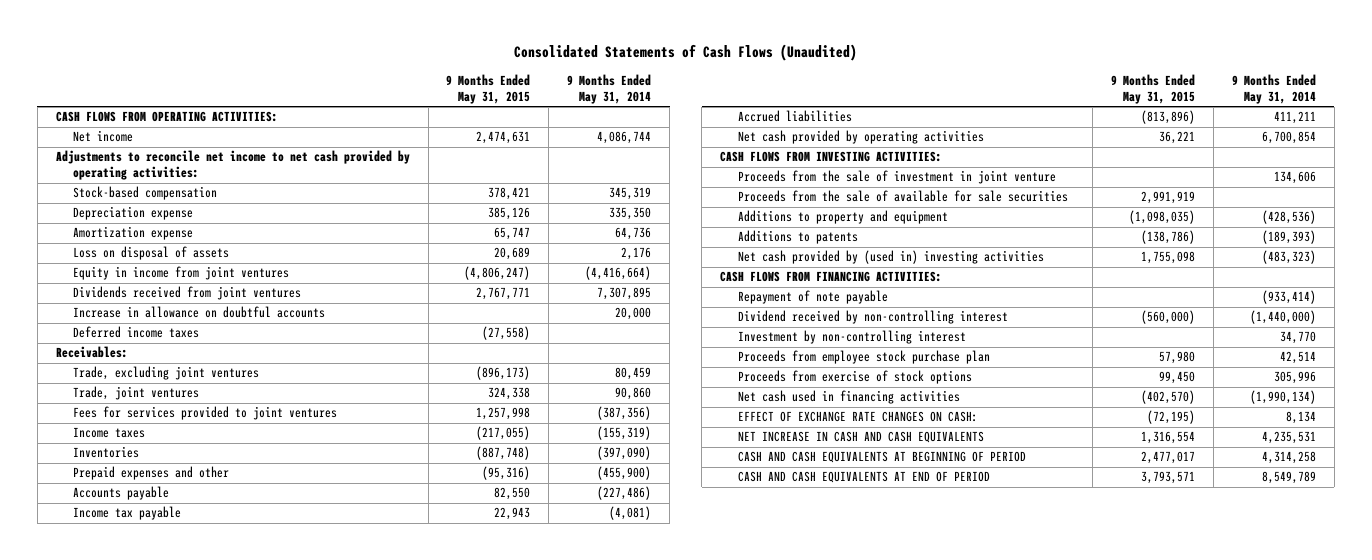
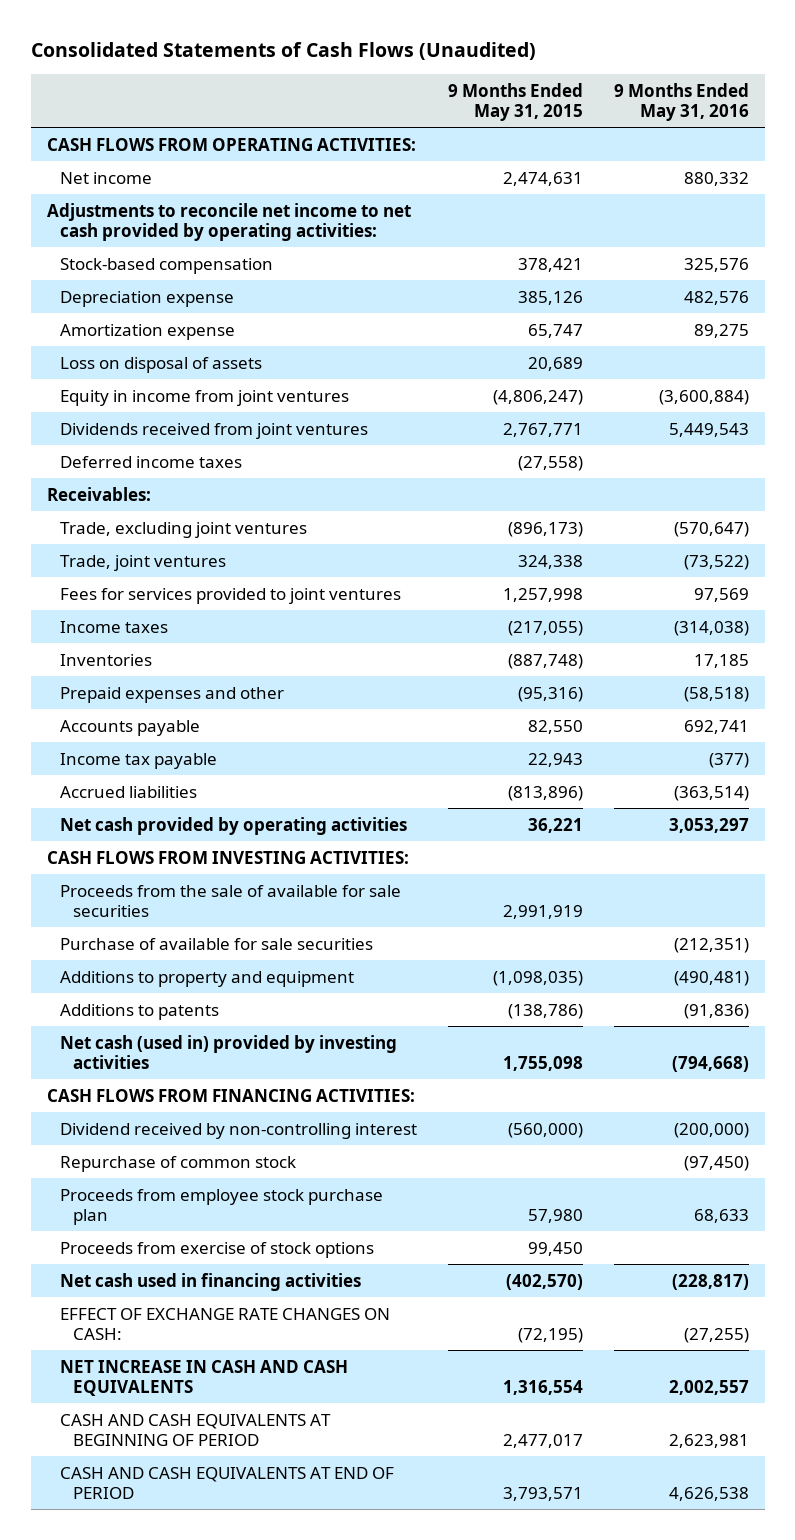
[567,73,652,104] 9 Months Ended May 31, 2014 -> none
none -> [613,82,749,122] 9 Months Ended May 31, 2016
[73,306,326,319] Increase in allowance on doubtful accounts -> none
[738,170,1057,185] Proceeds from the sale of investment in joint venture -> none
none -> [59,937,373,950] Purchase of available for sale securities
[738,250,1045,265] Net cash provided by (used in) investing activities -> [59,1034,397,1069] Net cash (used in) provided by investing activities
[738,290,889,305] Repayment of note payable -> none
[738,330,967,345] Investment by non-controlling interest -> none
none -> [59,1155,296,1172] Repurchase of common stock

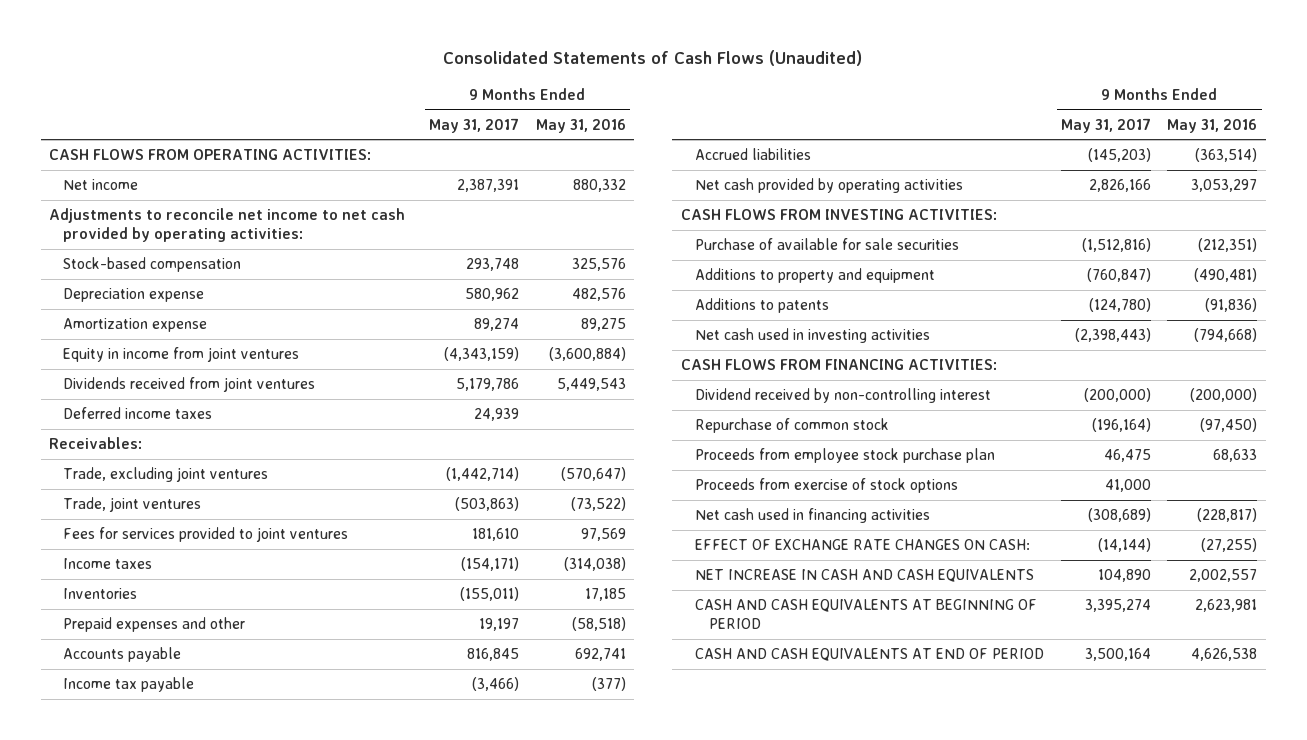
[447,82,583,122] 9 Months Ended May 31, 2015 -> none
none -> [429,117,520,133] May 31, 2017
[59,356,262,373] Loss on disposal of assets -> none
[59,884,401,917] Proceeds from the sale of available for sale securities -> none
[59,1034,397,1069] Net cash (used in) provided by investing activities -> [695,328,931,344] Net cash used in investing activities

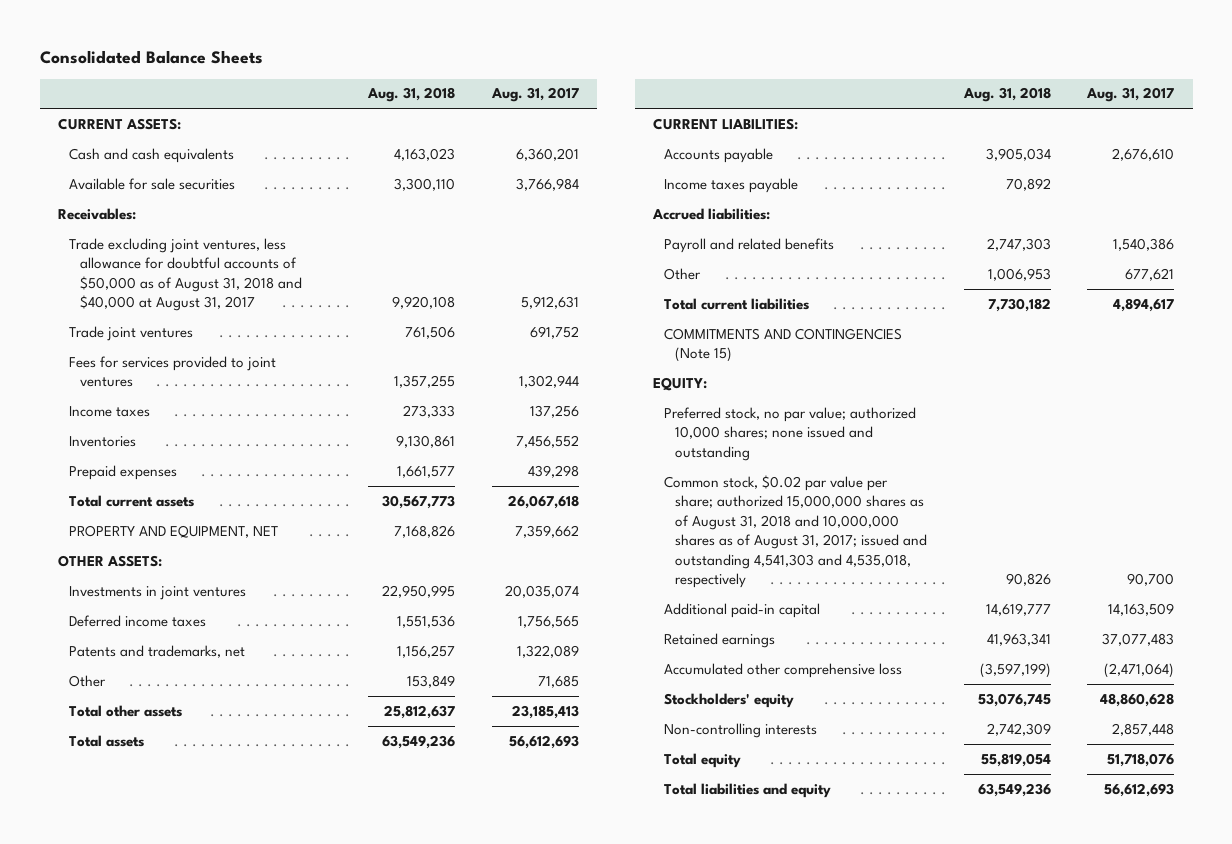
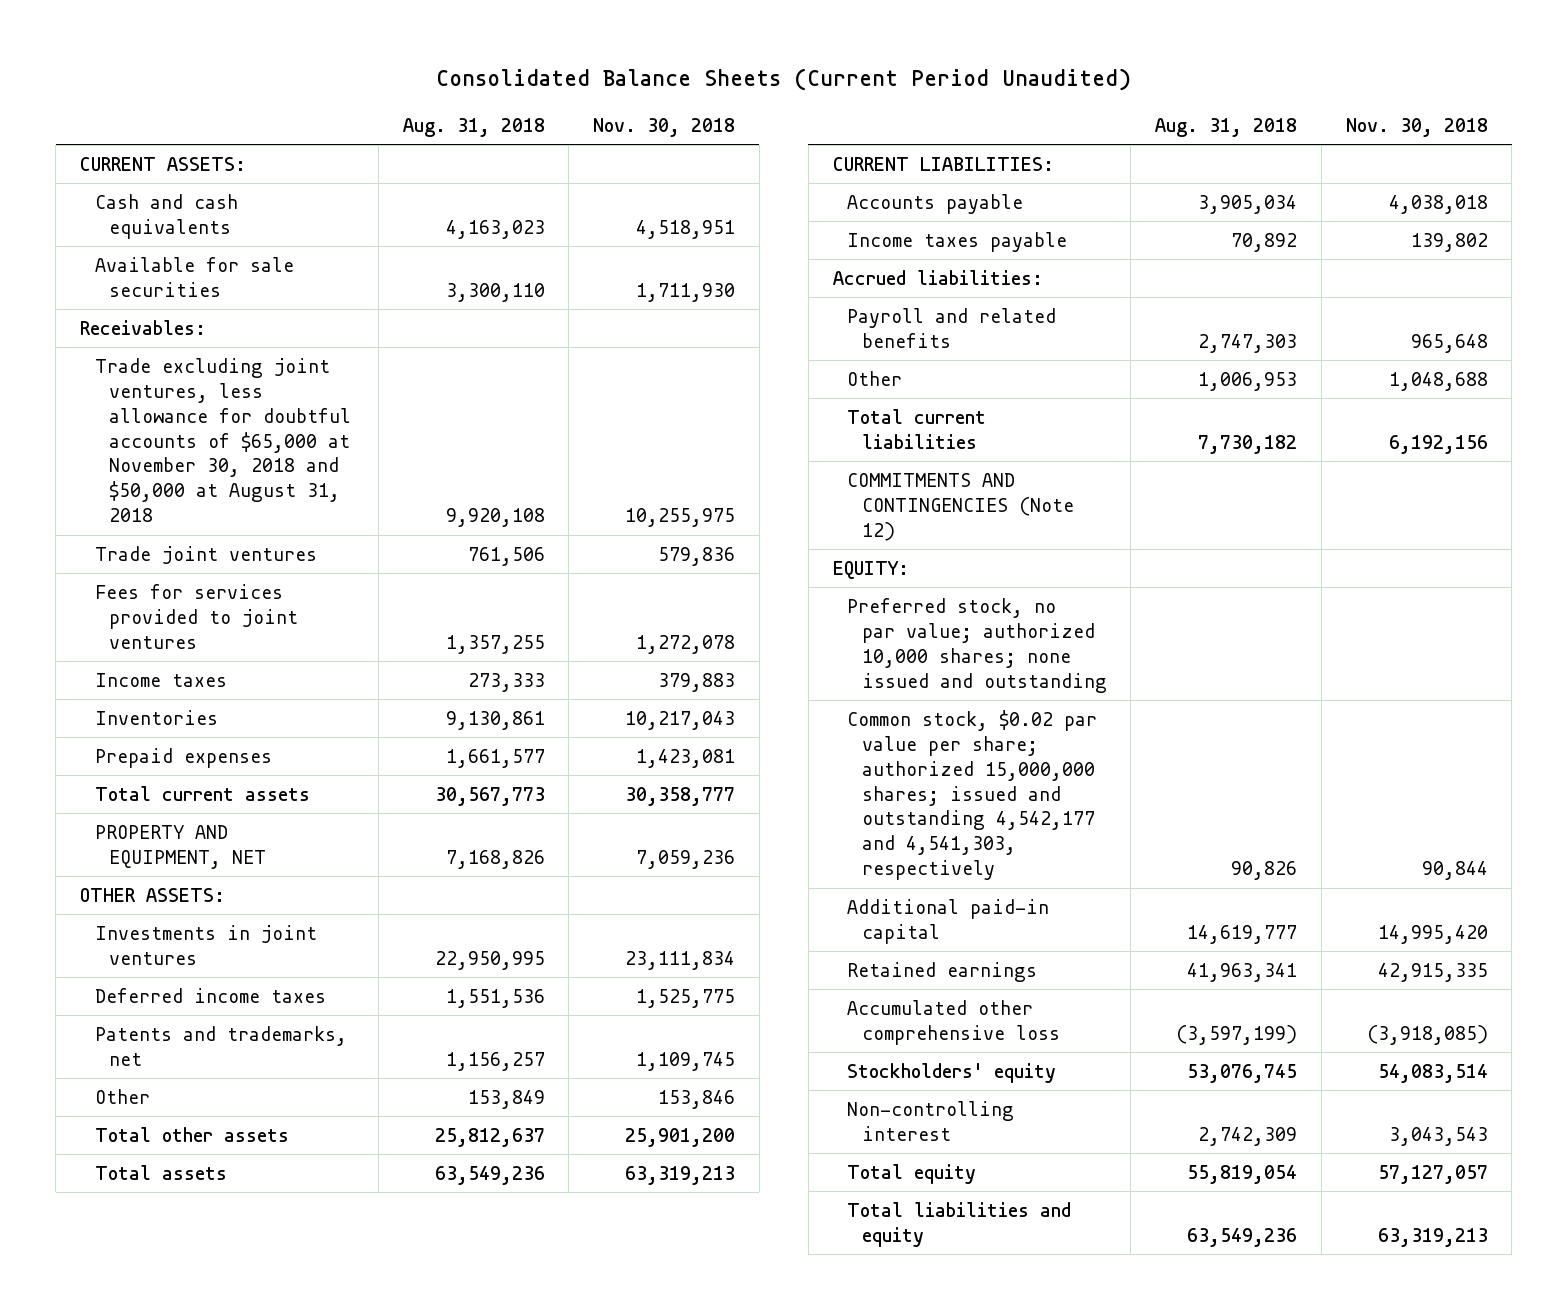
[39,50,263,65] Consolidated Balance Sheets -> [435,68,1131,92] Consolidated Balance Sheets (Current Period Unaudited)
[490,87,579,103] Aug. 31, 2017 -> none
none -> [593,117,736,137] Nov. 30, 2018
[68,237,302,312] Trade excluding joint ventures, less allowance for doubtful accounts of $50,000 as of August 31, 2018 and $40,000 at August 31, 2017 -> [94,357,352,523] Trade excluding joint ventures, less allowance for doubtful accounts of $65,000 at November 30, 2018 and $50,000 at August 31, 2018
[664,327,903,363] COMMITMENTS AND CONTINGENCIES (Note 15) -> [847,472,1074,541] COMMITMENTS AND CONTINGENCIES (Note 12)
[664,474,928,589] Common stock, $0.02 par value per share; authorized 15,000,000 shares as of August 31, 2018 and 10,000,000 shares as of August 31, 2017; issued and outstanding 4,541,303 and 4,535,018, respectively -> [847,709,1098,881] Common stock, $0.02 par value per share; authorized 15,000,000 shares; issued and outstanding 4,542,177 and 4,541,303, respectively
[664,722,818,738] Non-controlling interests -> [847,1100,1015,1141] Non-controlling interest

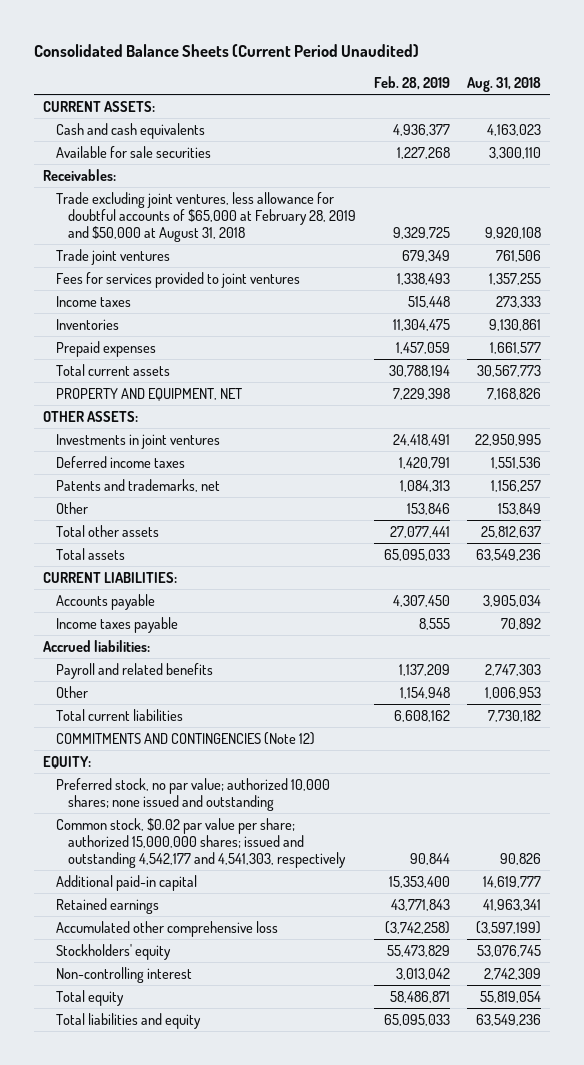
[593,117,736,137] Nov. 30, 2018 -> none
none -> [373,76,450,91] Feb. 28, 2019
[94,357,352,523] Trade excluding joint ventures, less allowance for doubtful accounts of $65,000 at November 30, 2018 and $50,000 at August 31, 2018 -> [55,191,357,242] Trade excluding joint ventures, less allowance for doubtful accounts of $65,000 at February 28, 2019 and $50,000 at August 31, 2018

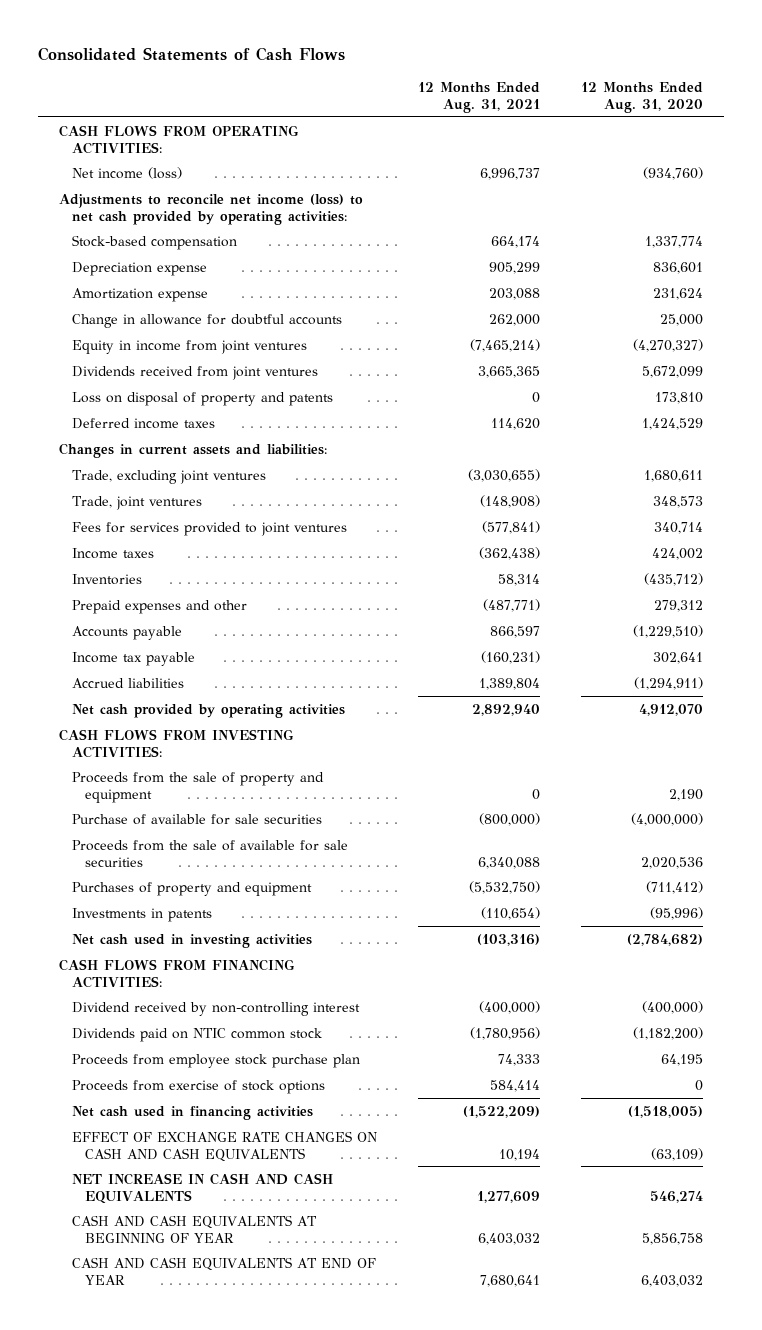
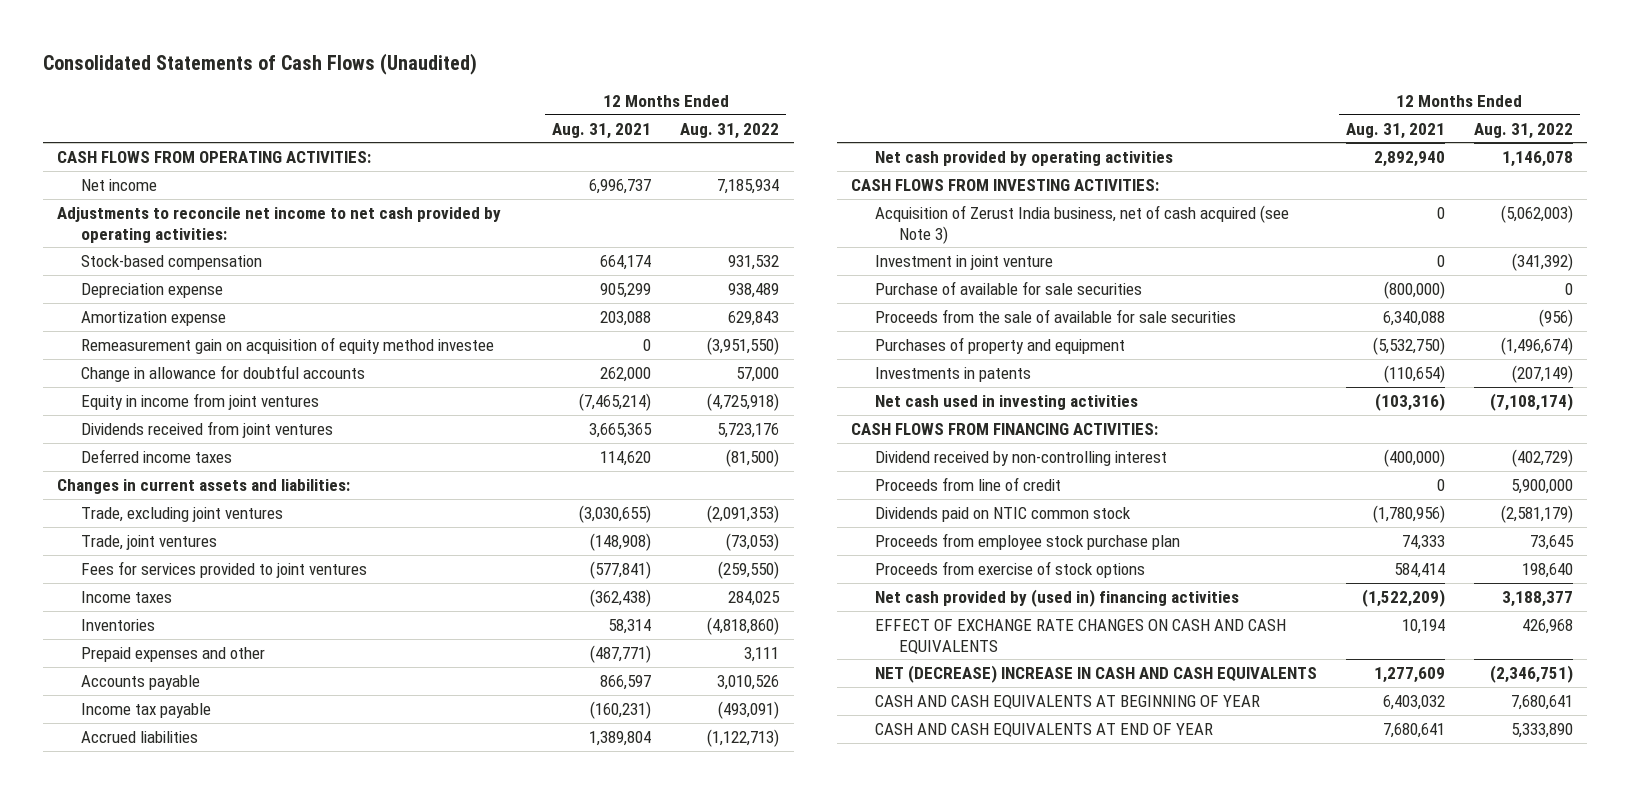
[38,47,346,62] Consolidated Statements of Cash Flows -> [42,52,477,75] Consolidated Statements of Cash Flows (Unaudited)
[581,82,704,114] 12 Months Ended Aug. 31, 2020 -> none
none -> [680,122,780,139] Aug. 31, 2022
[71,166,182,179] Net income (loss) -> [81,179,158,192] Net income
[58,193,363,225] Adjustments to reconcile net income (loss) to net cash provided by operating activities: -> [57,207,502,243] Adjustments to reconcile net income to net cash provided by operating activities:
none -> [81,337,495,355] Remeasurement gain on acquisition of equity method investee
[71,391,333,406] Loss on disposal of property and patents -> none
[71,771,324,803] Proceeds from the sale of property and equipment -> none
none -> [874,205,1289,244] Acquisition of Zerust India business, net of cash acquired (see Note 3)
none -> [874,255,1053,271] Investment in joint venture
none -> [874,477,1061,492] Proceeds from line of credit
[71,1105,313,1120] Net cash used in financing activities -> [874,589,1239,608] Net cash provided by (used in) financing activities
[71,1172,333,1204] NET INCREASE IN CASH AND CASH EQUIVALENTS -> [874,665,1317,684] NET (DECREASE) INCREASE IN CASH AND CASH EQUIVALENTS

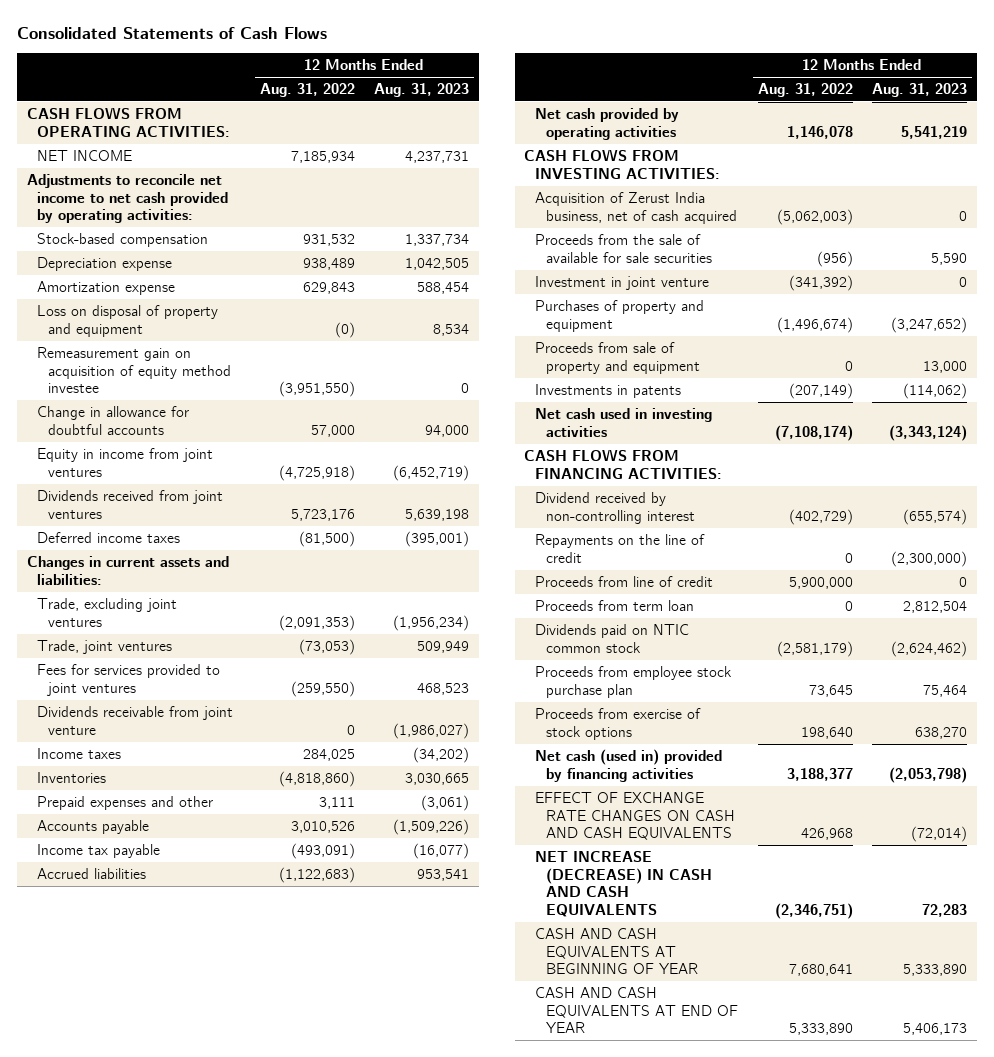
[42,52,477,75] Consolidated Statements of Cash Flows (Unaudited) -> [16,26,327,39] Consolidated Statements of Cash Flows
[552,122,652,139] Aug. 31, 2021 -> none
none -> [374,82,470,97] Aug. 31, 2023
[81,179,158,192] Net income -> [37,149,133,161] NET INCOME
none -> [37,304,219,337] Loss on disposal of property and equipment
none -> [37,705,234,735] Dividends receivable from joint venture
[707,729,780,748] (1,122,713) -> [278,866,355,883] (1,122,683)
[874,281,1142,296] Purchase of available for sale securities -> none
[874,205,1289,244] Acquisition of Zerust India business, net of cash acquired (see Note 3) -> [535,191,737,224] Acquisition of Zerust India business, net of cash acquired
[874,255,1053,271] Investment in joint venture -> [535,275,710,290] Investment in joint venture
none -> [535,341,700,374] Proceeds from sale of property and equipment
none -> [535,533,706,563] Repayments on the line of credit
none -> [535,599,695,611] Proceeds from term loan
[874,589,1239,608] Net cash provided by (used in) financing activities -> [535,748,723,782] Net cash (used in) provided by financing activities
[874,665,1317,684] NET (DECREASE) INCREASE IN CASH AND CASH EQUIVALENTS -> [535,850,712,917] NET INCREASE (DECREASE) IN CASH AND CASH EQUIVALENTS

